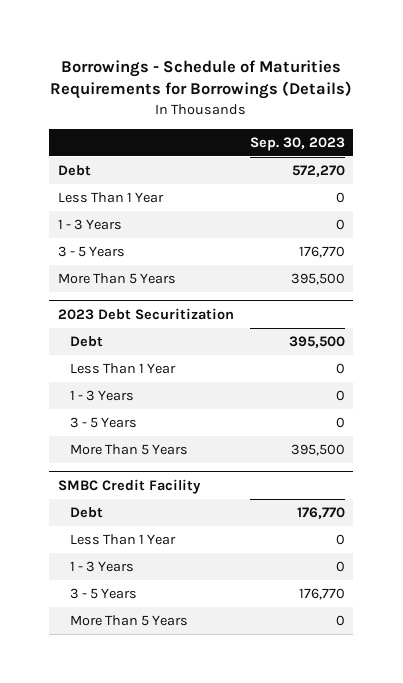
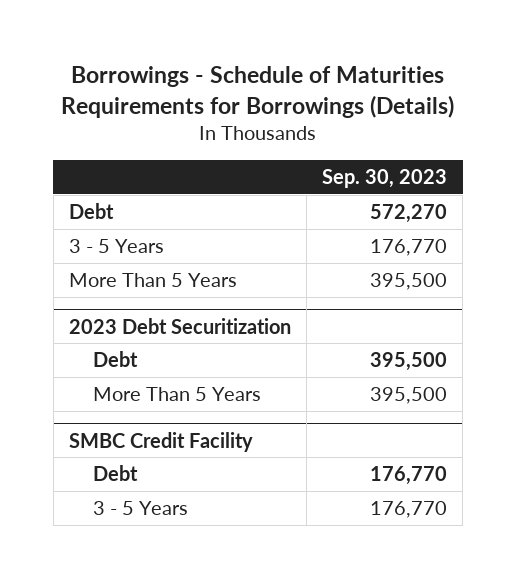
[57,192,164,204] Less Than 1 Year -> none
[57,219,122,231] 1 - 3 Years -> none
[69,363,176,375] Less Than 1 Year -> none
[69,390,134,402] 1 - 3 Years -> none
[69,417,137,429] 3 - 5 Years -> none
[69,534,176,546] Less Than 1 Year -> none
[69,561,134,573] 1 - 3 Years -> none
[69,615,188,627] More Than 5 Years -> none

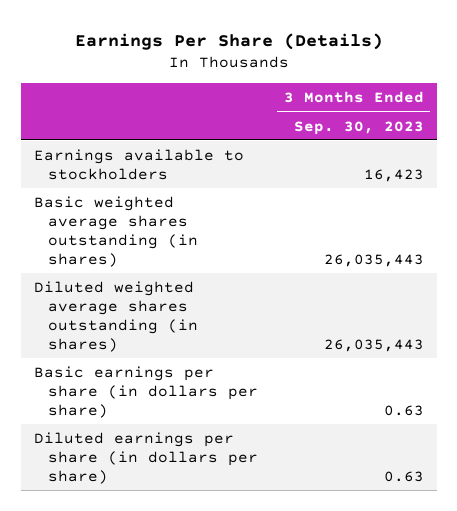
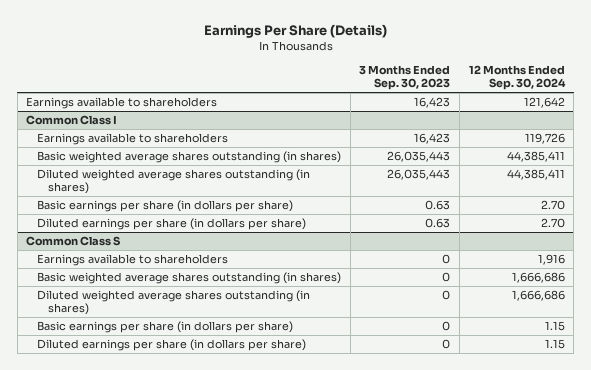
none -> [468,65,566,91] 12 Months Ended Sep. 30, 2024
[33,148,244,180] Earnings available to stockholders -> [26,97,218,110] Earnings available to shareholders
none -> [26,115,118,126] Common Class I
none -> [37,133,229,146] Earnings available to shareholders
none -> [26,236,121,247] Common Class S
none -> [37,254,229,267] Earnings available to shareholders
none -> [37,272,342,285] Basic weighted average shares outstanding (in shares)
none -> [37,290,311,316] Diluted weighted average shares outstanding (in shares)
none -> [37,321,294,334] Basic earnings per share (in dollars per share)
none -> [37,339,307,352] Diluted earnings per share (in dollars per share)

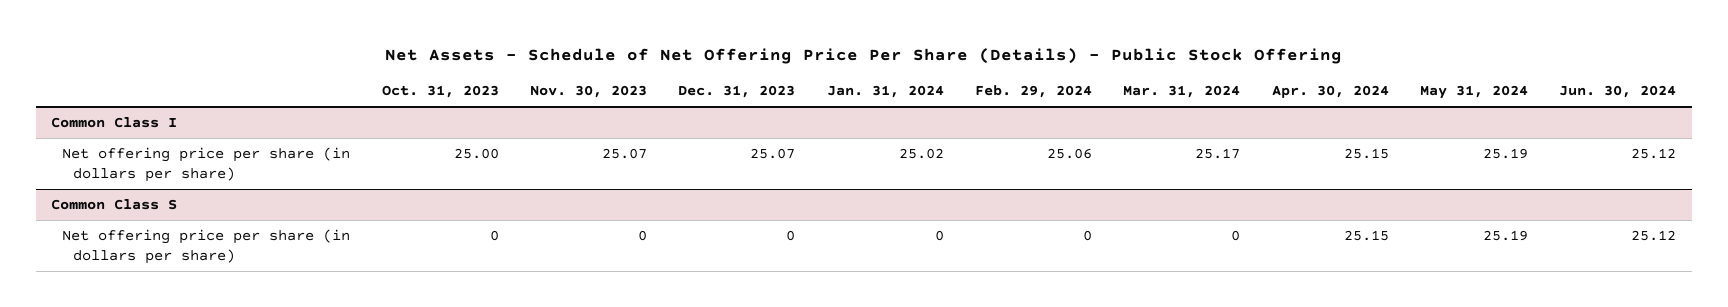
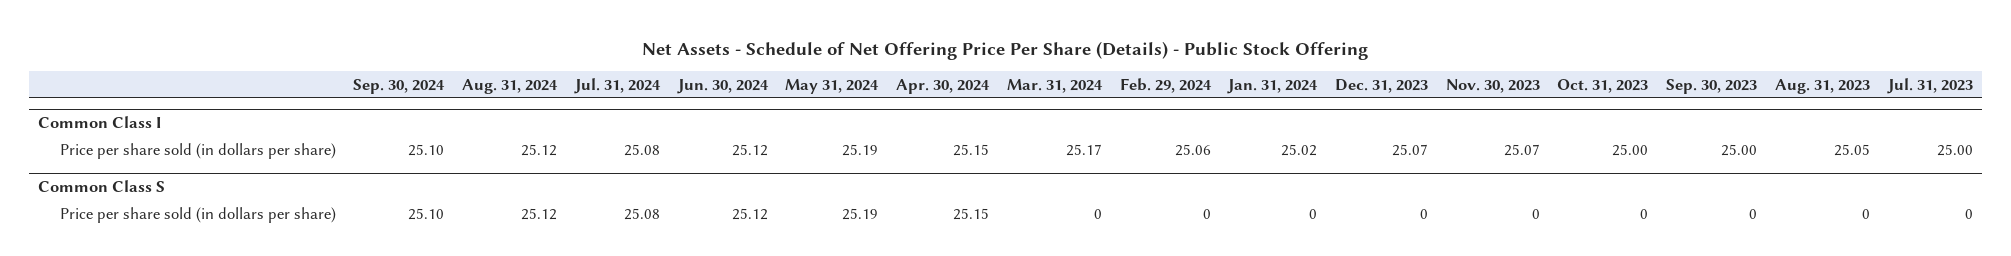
none -> [353,78,446,94] Sep. 30, 2024
none -> [462,78,559,94] Aug. 31, 2024
none -> [573,77,661,94] Jul. 31, 2024
none -> [1666,78,1758,94] Sep. 30, 2023
none -> [1774,78,1870,94] Aug. 31, 2023
none -> [1886,77,1973,94] Jul. 31, 2023
[62,147,351,182] Net offering price per share (in dollars per share) -> [59,142,336,159] Price per share sold (in dollars per share)
[62,229,351,264] Net offering price per share (in dollars per share) -> [59,206,336,223] Price per share sold (in dollars per share)

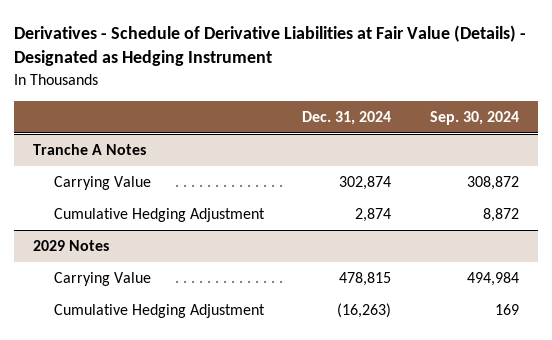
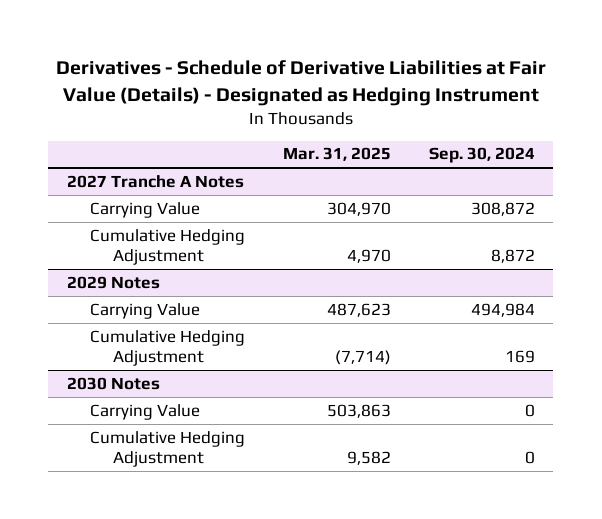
[302,110,392,125] Dec. 31, 2024 -> none
none -> [282,147,391,162] Mar. 31, 2025
[33,144,147,156] Tranche A Notes -> [66,174,244,188] 2027 Tranche A Notes
none -> [66,376,160,390] 2030 Notes
none -> [89,403,200,420] Carrying Value
none -> [89,430,245,468] Cumulative Hedging Adjustment

